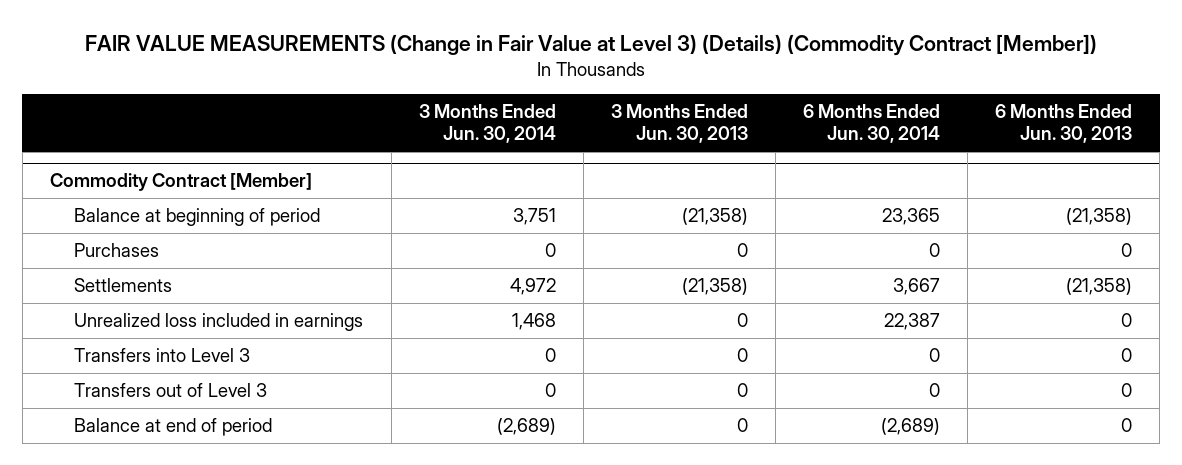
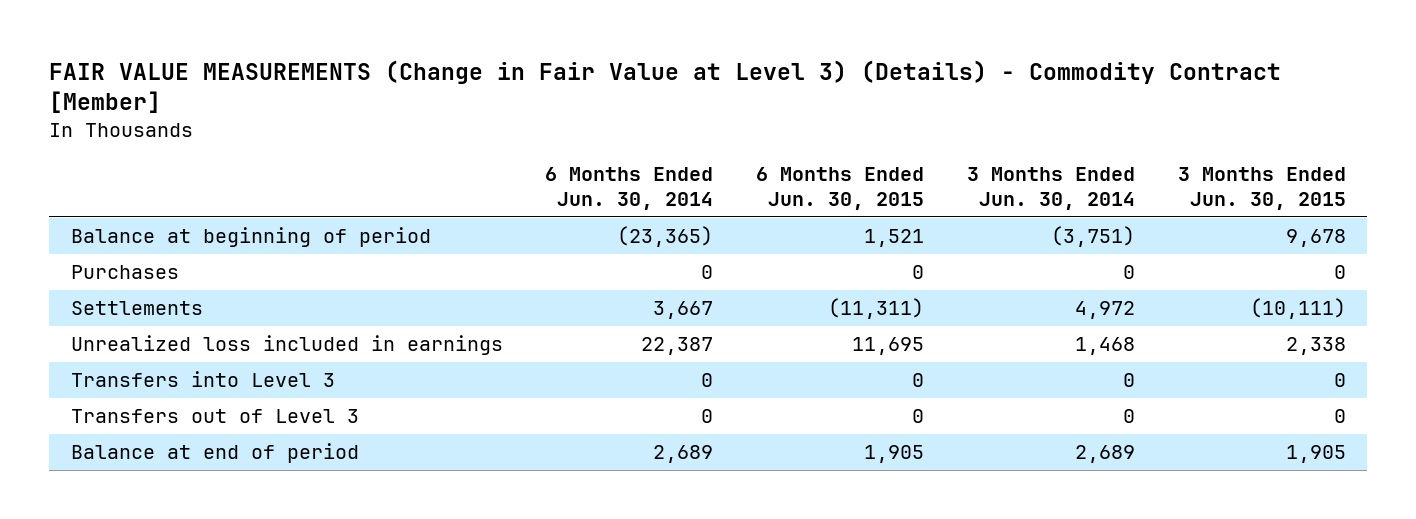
[84,33,1097,56] FAIR VALUE MEASUREMENTS (Change in Fair Value at Level 3) (Details) (Commodity Contract [Member]) -> [49,59,1282,114] FAIR VALUE MEASUREMENTS (Change in Fair Value at Level 3) (Details) - Commodity Contract [Member]
[610,104,748,144] 3 Months Ended Jun. 30, 2013 -> none
[995,104,1133,144] 6 Months Ended Jun. 30, 2013 -> none
none -> [756,167,925,210] 6 Months Ended Jun. 30, 2015
none -> [1177,167,1346,210] 3 Months Ended Jun. 30, 2015
[49,173,312,192] Commodity Contract [Member] -> none
[512,208,556,226] 3,751 -> [1050,226,1135,248] (3,751)
[881,208,940,226] 23,365 -> [617,226,714,248] (23,365)
[496,418,556,436] (2,689) -> [1074,445,1135,464] 2,689
[880,418,940,436] (2,689) -> [653,445,714,464] 2,689

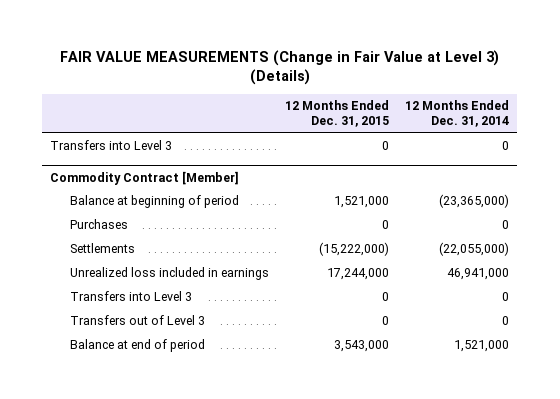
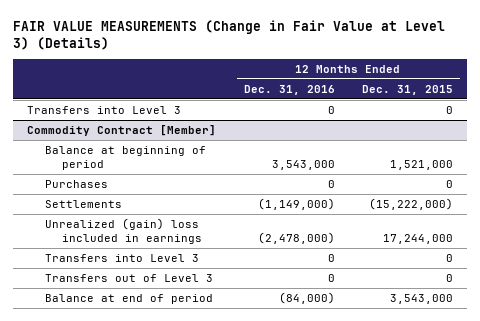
[405,100,510,128] 12 Months Ended Dec. 31, 2014 -> none
none -> [243,84,335,95] Dec. 31, 2016
[69,267,269,281] Unrealized loss included in earnings -> [44,217,202,244] Unrealized (gain) loss included in earnings

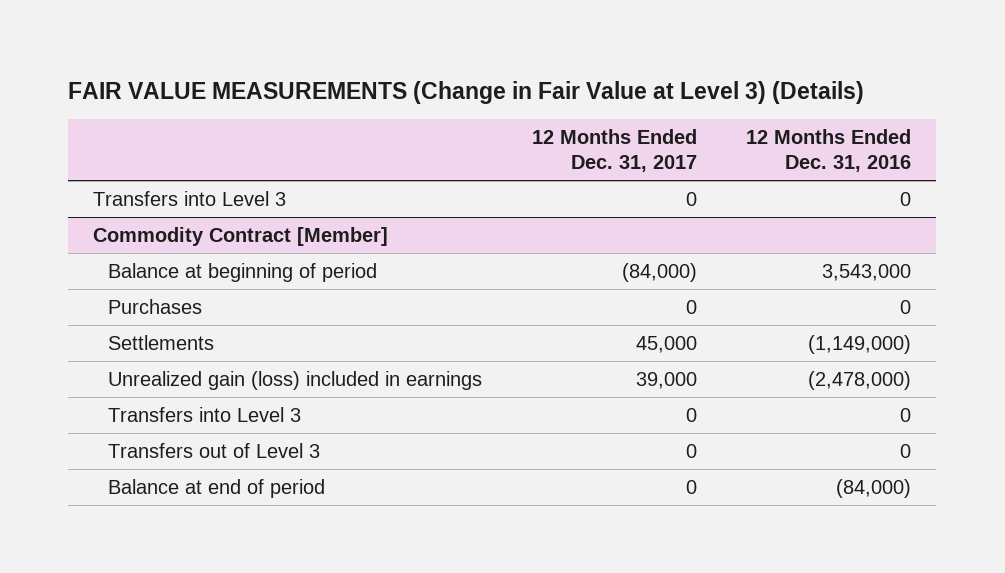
[361,84,453,95] Dec. 31, 2015 -> none
none -> [531,129,697,173] 12 Months Ended Dec. 31, 2017
[44,217,202,244] Unrealized (gain) loss included in earnings -> [107,370,482,390] Unrealized gain (loss) included in earnings

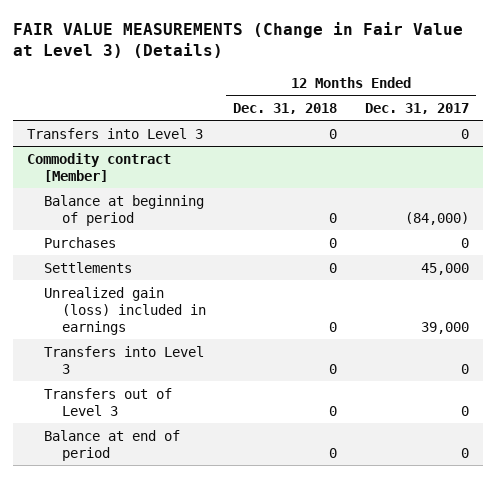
[746,129,912,173] 12 Months Ended Dec. 31, 2016 -> none
none -> [233,102,338,114] Dec. 31, 2018
[93,226,389,246] Commodity Contract [Member] -> [26,152,171,182] Commodity contract [Member]

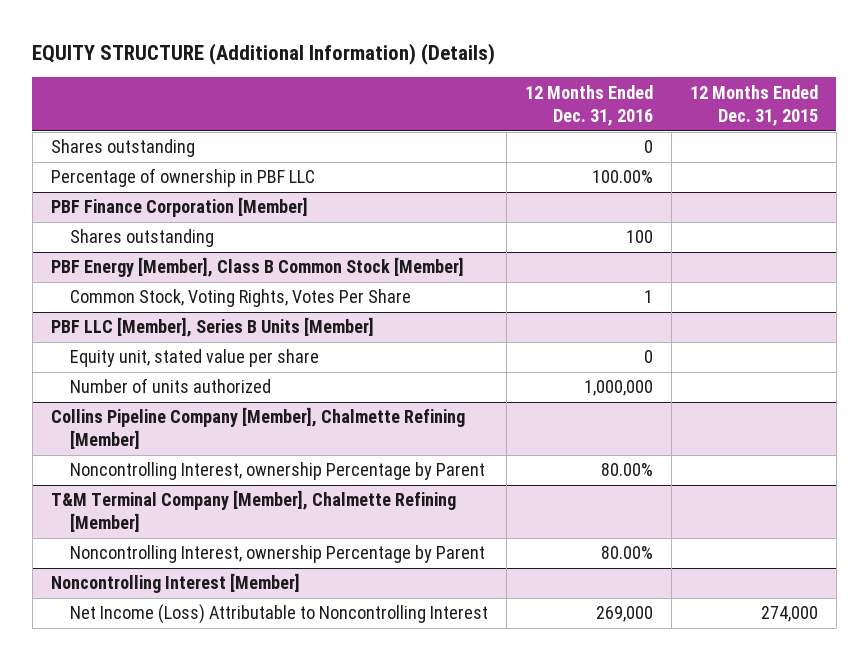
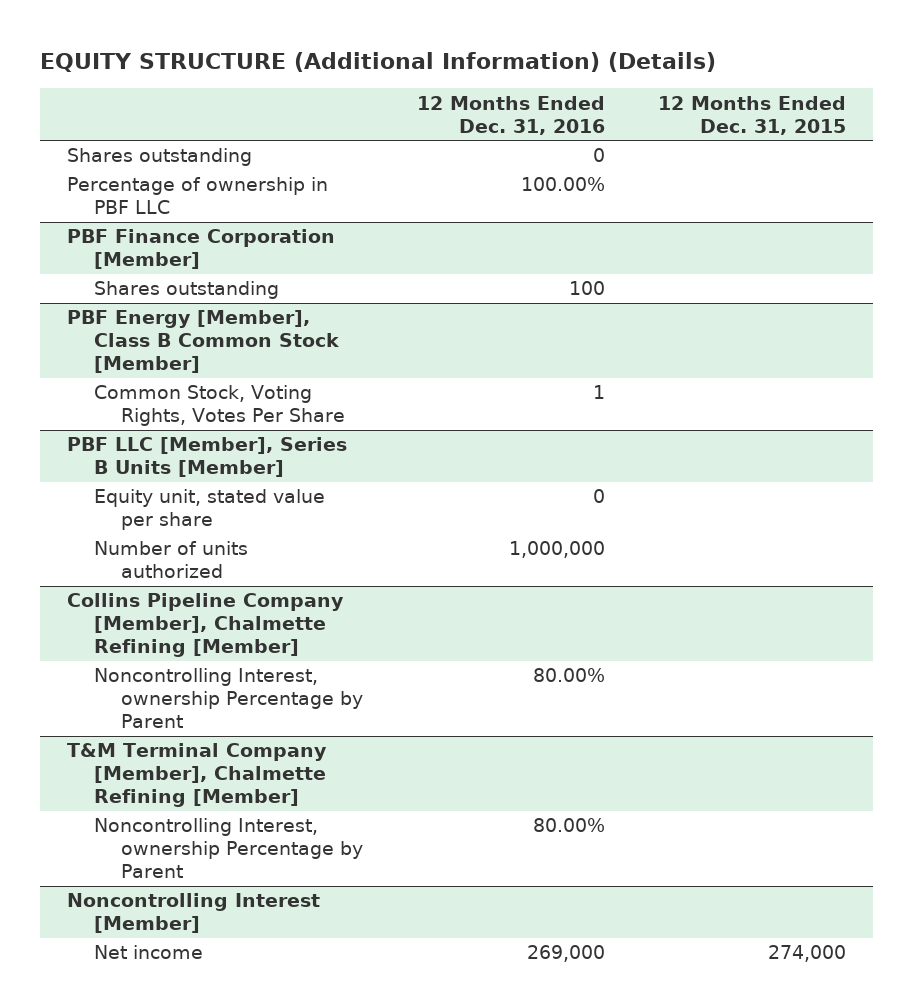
[69,604,488,625] Net Income (Loss) Attributable to Noncontrolling Interest -> [93,945,203,960] Net income

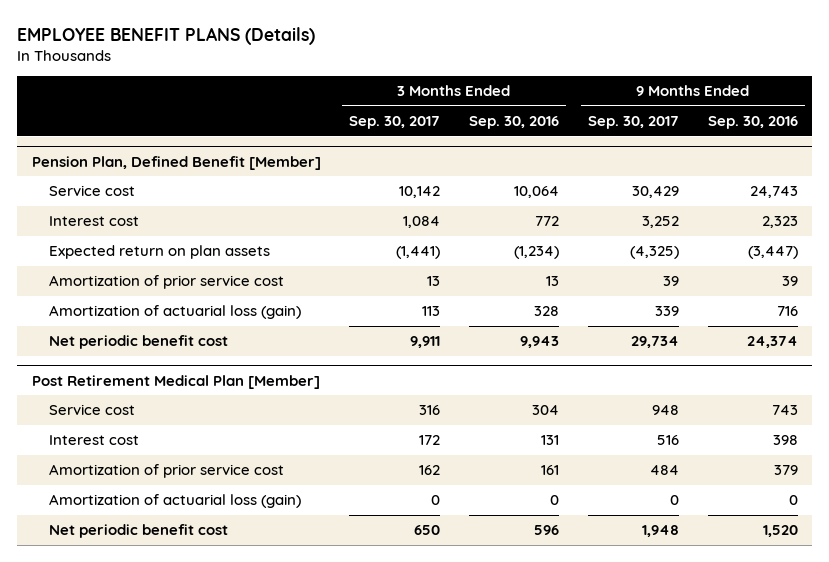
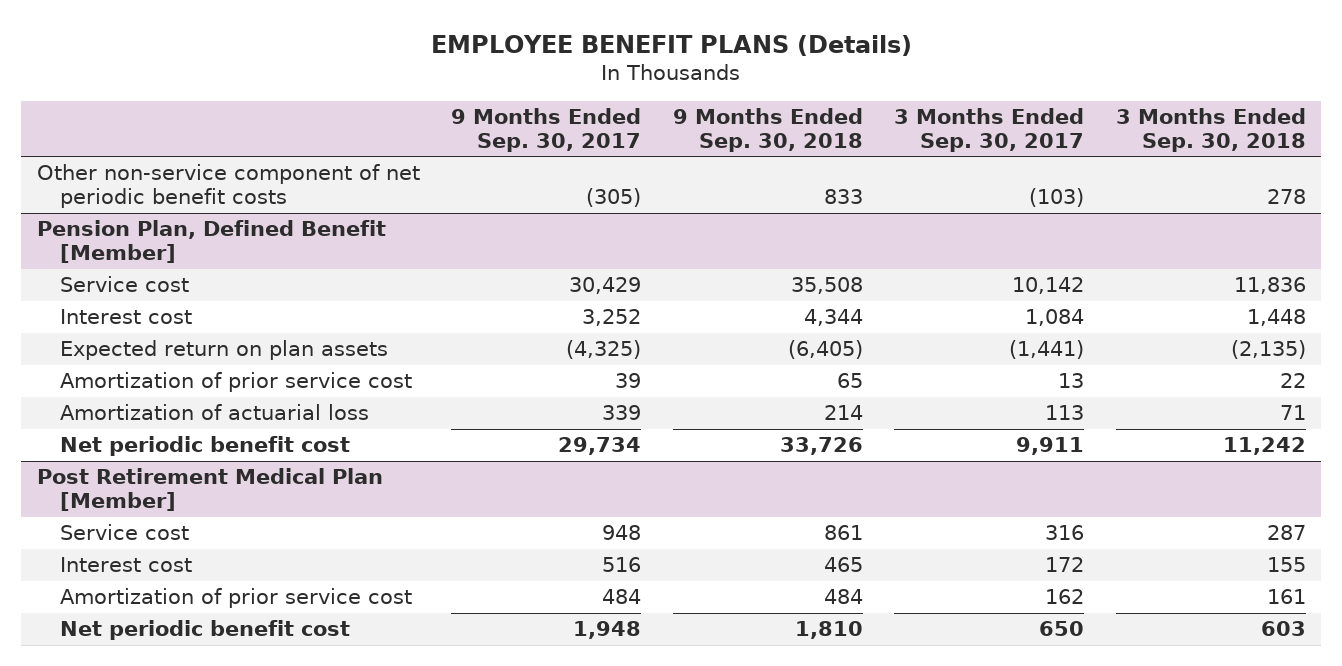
[469,116,560,130] Sep. 30, 2016 -> none
[707,116,798,130] Sep. 30, 2016 -> none
none -> [672,107,863,152] 9 Months Ended Sep. 30, 2018
none -> [1115,107,1306,152] 3 Months Ended Sep. 30, 2018
none -> [36,164,420,209] Other non-service component of net periodic benefit costs
[48,305,301,320] Amortization of actuarial loss (gain) -> [59,404,369,421] Amortization of actuarial loss
[48,494,301,509] Amortization of actuarial loss (gain) -> none

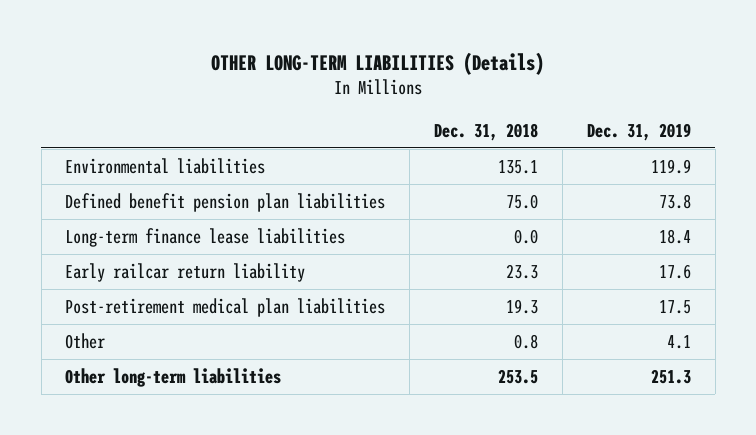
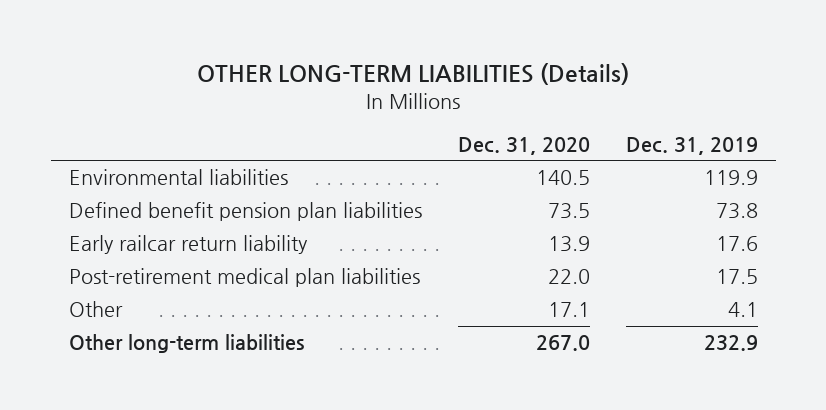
[434,122,539,141] Dec. 31, 2018 -> none
none -> [457,136,590,155] Dec. 31, 2020
[65,227,346,247] Long-term finance lease liabilities -> none
[650,368,691,384] 251.3 -> [703,335,758,352] 232.9

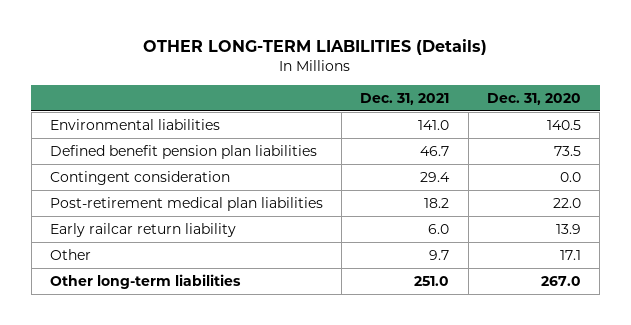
[625,136,758,155] Dec. 31, 2019 -> none
none -> [360,92,450,105] Dec. 31, 2021
none -> [49,170,230,185] Contingent consideration
[68,235,308,255] Early railcar return liability -> [49,222,236,237] Early railcar return liability

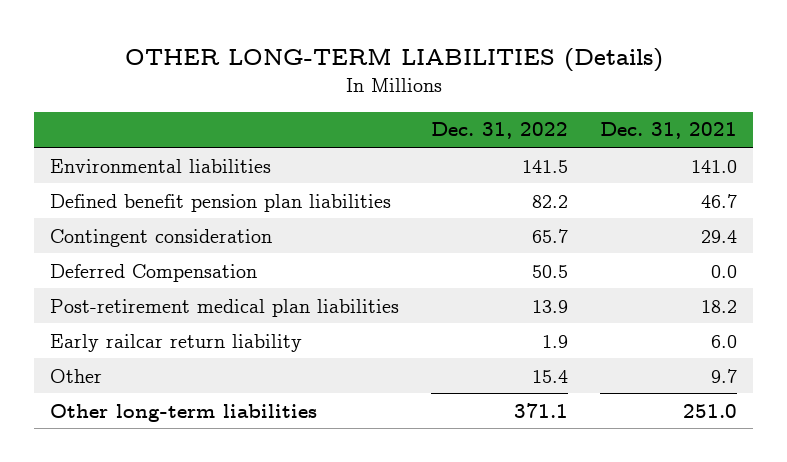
[486,92,581,105] Dec. 31, 2020 -> none
none -> [431,122,569,140] Dec. 31, 2022
none -> [49,263,257,282] Deferred Compensation

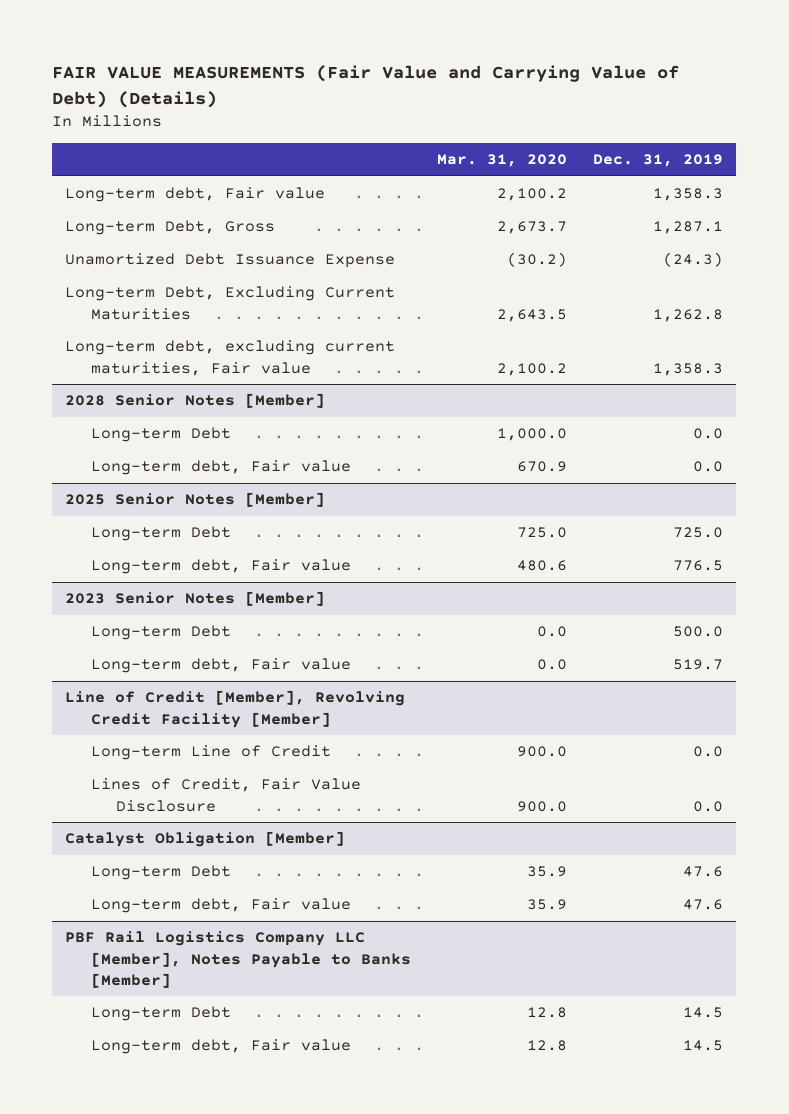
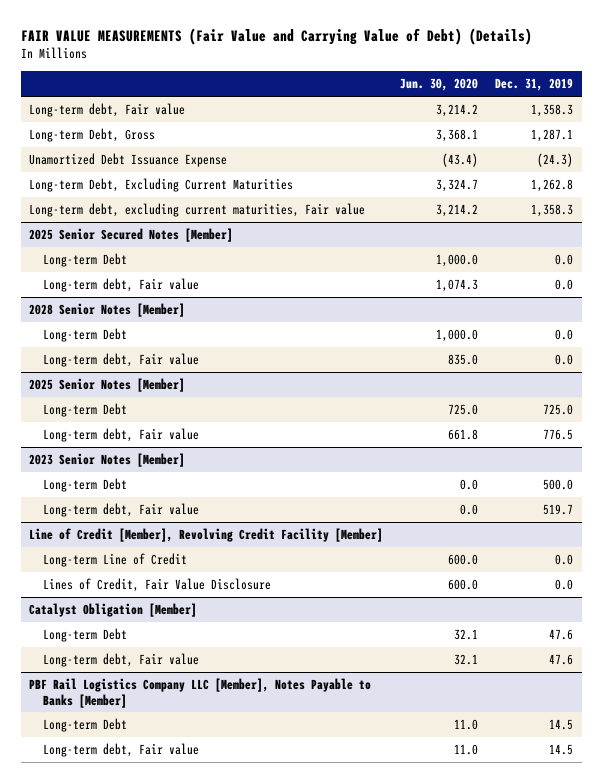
[436,154,567,168] Mar. 31, 2020 -> none
none -> [400,78,479,92] Jun. 30, 2020
none -> [29,228,234,243] 2025 Senior Secured Notes [Member]
none -> [42,253,127,268] Long-term Debt
none -> [42,278,199,293] Long-term debt, Fair value

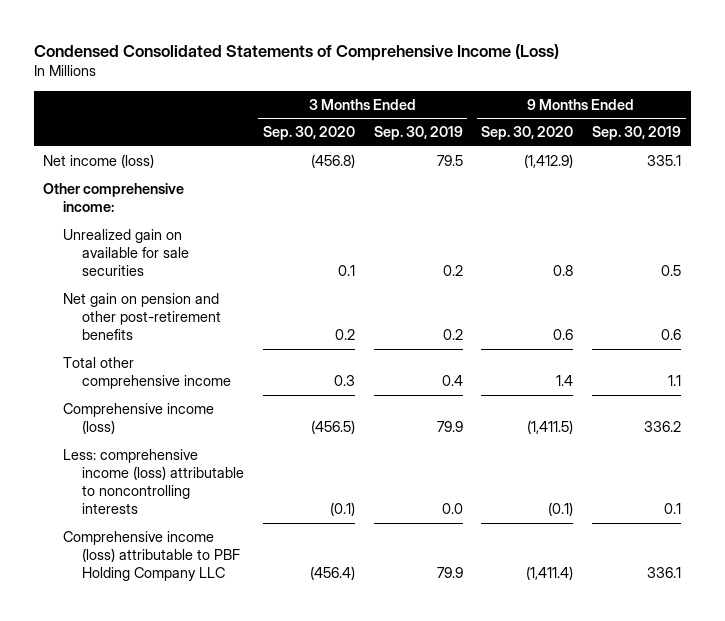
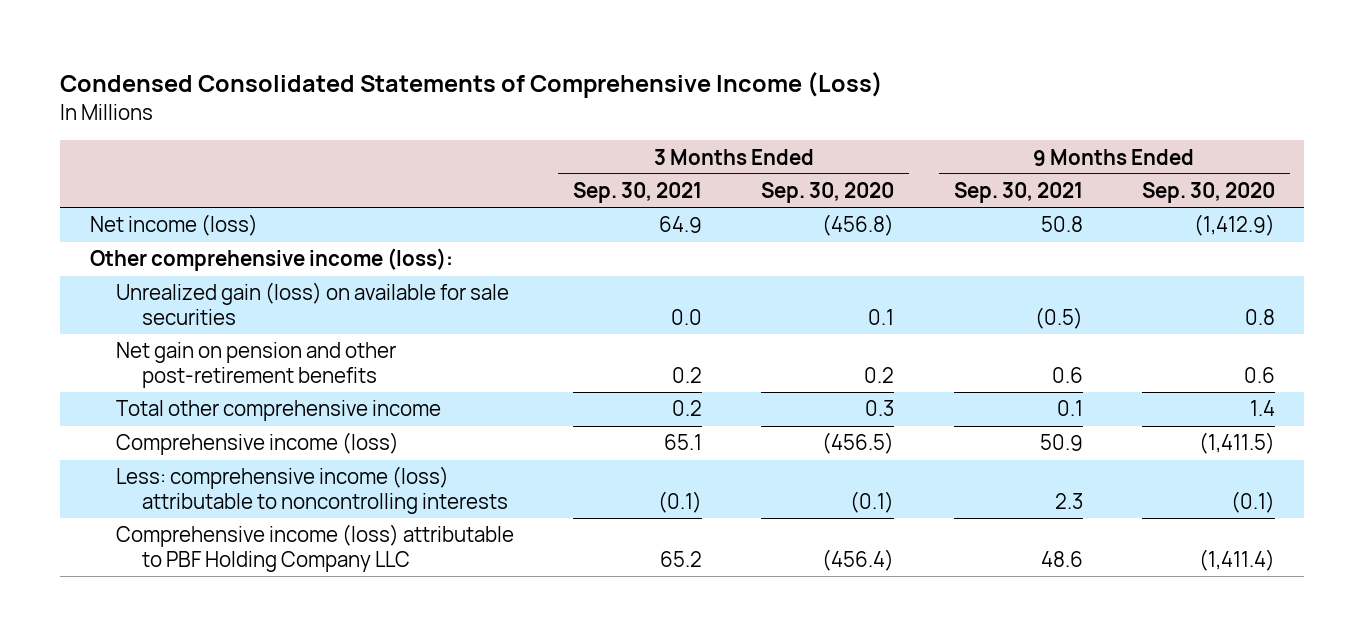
[373,126,463,141] Sep. 30, 2019 -> none
[592,126,682,141] Sep. 30, 2019 -> none
none -> [573,182,703,204] Sep. 30, 2021
none -> [953,182,1083,204] Sep. 30, 2021
[43,183,185,213] Other comprehensive income: -> [89,248,453,272] Other comprehensive income (loss):
[62,229,190,277] Unrealized gain on available for sale securities -> [116,282,510,325] Unrealized gain (loss) on available for sale securities

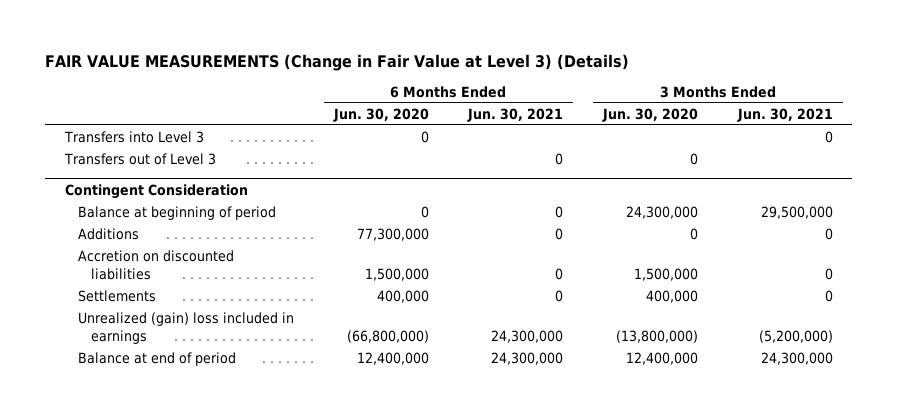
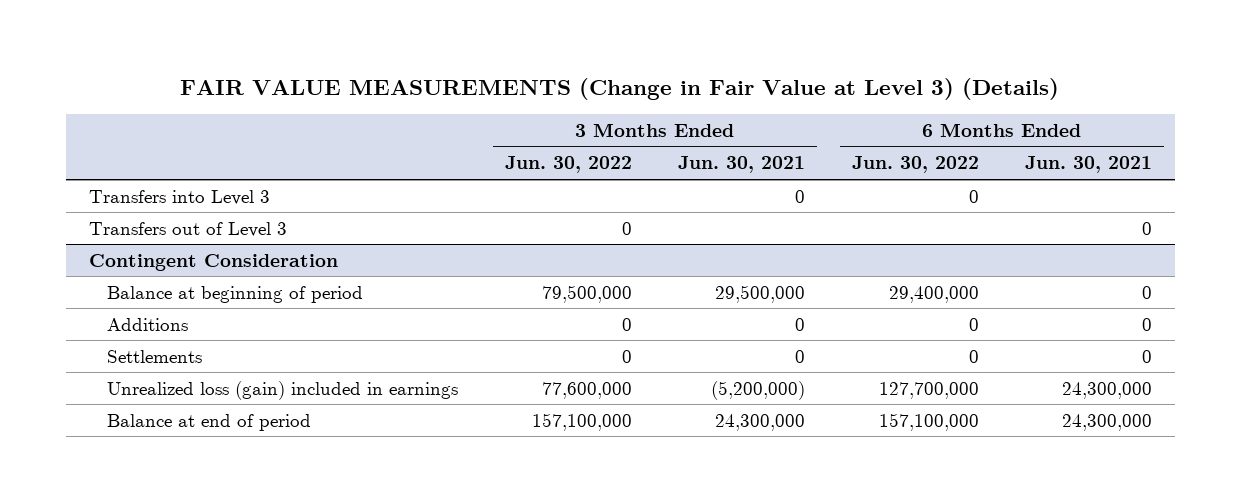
[332,107,429,122] Jun. 30, 2020 -> none
[601,107,698,122] Jun. 30, 2020 -> none
none -> [504,156,632,174] Jun. 30, 2022
none -> [851,156,979,174] Jun. 30, 2022
[77,250,234,280] Accretion on discounted liabilities -> none
[77,312,294,344] Unrealized (gain) loss included in earnings -> [107,380,459,400] Unrealized loss (gain) included in earnings

